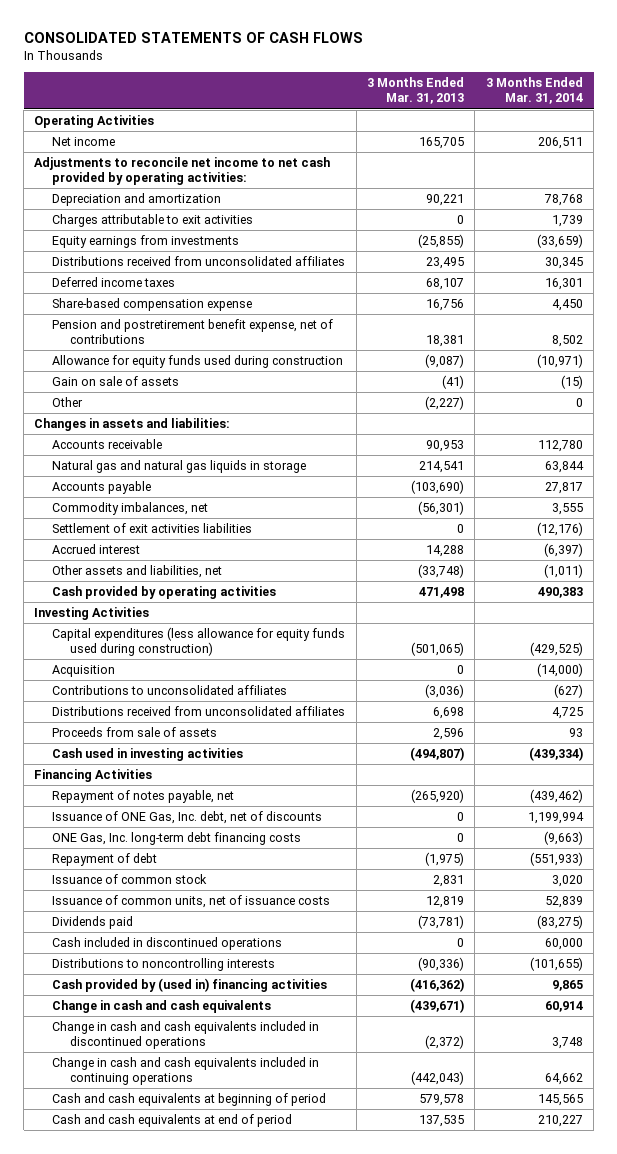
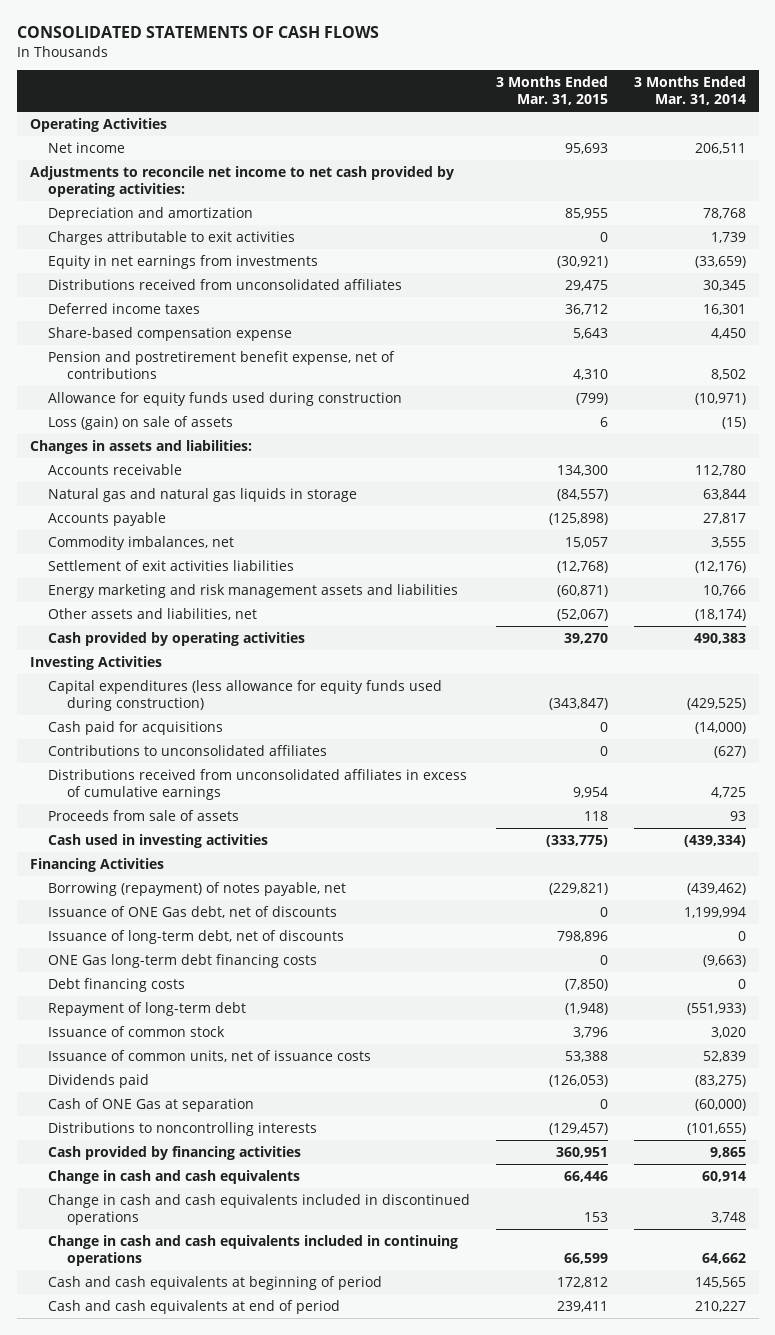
[367,77,465,105] 3 Months Ended Mar. 31, 2013 -> none
none -> [495,76,608,106] 3 Months Ended Mar. 31, 2015
[52,235,240,249] Equity earnings from investments -> [48,255,319,270] Equity in net earnings from investments
[52,397,84,408] Other -> none
[52,376,180,387] Gain on sale of assets -> [48,416,234,431] Loss (gain) on sale of assets
[52,544,141,555] Accrued interest -> none
none -> [48,584,459,599] Energy marketing and risk management assets and liabilities
[543,564,583,579] (1,011) -> [694,609,746,622] (18,174)
[52,665,116,678] Acquisition -> [48,721,224,736] Cash paid for acquisitions
[52,706,346,717] Distributions received from unconsolidated affiliates -> [48,769,468,800] Distributions received from unconsolidated affiliates in excess of cumulative earnings
[52,790,235,804] Repayment of notes payable, net -> [48,882,347,897] Borrowing (repayment) of notes payable, net
none -> [48,906,338,919] Issuance of ONE Gas debt, net of discounts
[52,811,323,825] Issuance of ONE Gas, Inc. debt, net of discounts -> [48,930,345,945] Issuance of long-term debt, net of discounts
[527,812,584,825] 1,199,994 -> [737,931,746,942] 0
none -> [48,954,318,969] ONE Gas long-term debt financing costs
[52,832,302,846] ONE Gas, Inc. long-term debt financing costs -> [48,978,186,993] Debt financing costs
[543,831,583,846] (9,663) -> [737,979,746,990] 0
[52,853,158,867] Repayment of debt -> [48,1002,247,1017] Repayment of long-term debt
[52,937,283,951] Cash included in discontinued operations -> none
none -> [48,1098,255,1113] Cash of ONE Gas at separation
[52,978,328,993] Cash provided by (used in) financing activities -> [48,1146,302,1161] Cash provided by financing activities

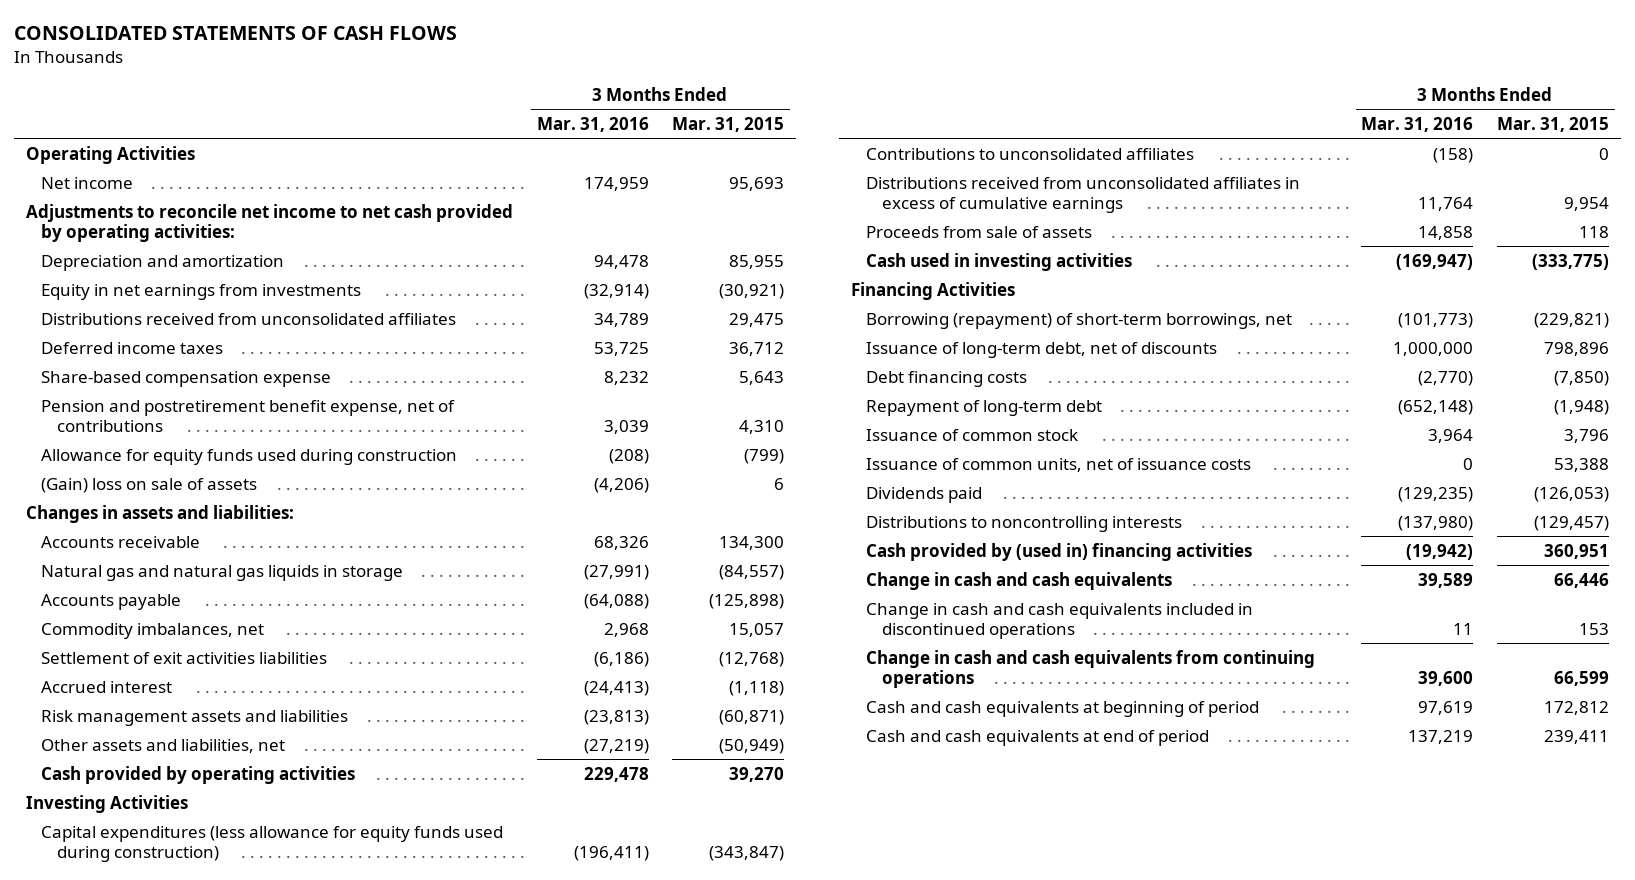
[633,76,746,106] 3 Months Ended Mar. 31, 2014 -> none
none -> [536,116,649,132] Mar. 31, 2016
[48,231,296,246] Charges attributable to exit activities -> none
[48,416,234,431] Loss (gain) on sale of assets -> [41,477,258,493] (Gain) loss on sale of assets
none -> [41,680,173,693] Accrued interest
[48,584,459,599] Energy marketing and risk management assets and liabilities -> [41,709,349,726] Risk management assets and liabilities
[556,609,608,622] (52,067) -> [719,738,785,754] (50,949)
[48,721,224,736] Cash paid for acquisitions -> none
[48,906,338,919] Issuance of ONE Gas debt, net of discounts -> none
[48,882,347,897] Borrowing (repayment) of notes payable, net -> [866,312,1293,329] Borrowing (repayment) of short-term borrowings, net
[48,954,318,969] ONE Gas long-term debt financing costs -> none
[48,1098,255,1113] Cash of ONE Gas at separation -> none
[48,1146,302,1161] Cash provided by financing activities -> [866,542,1253,561] Cash provided by (used in) financing activities
[48,1235,459,1266] Change in cash and cash equivalents included in continuing operations -> [866,649,1316,688] Change in cash and cash equivalents from continuing operations

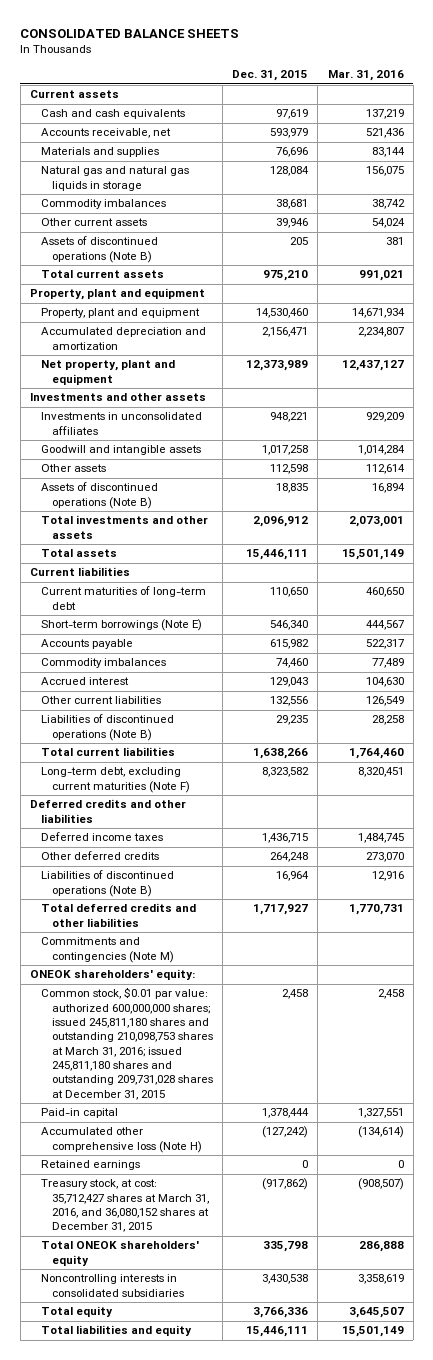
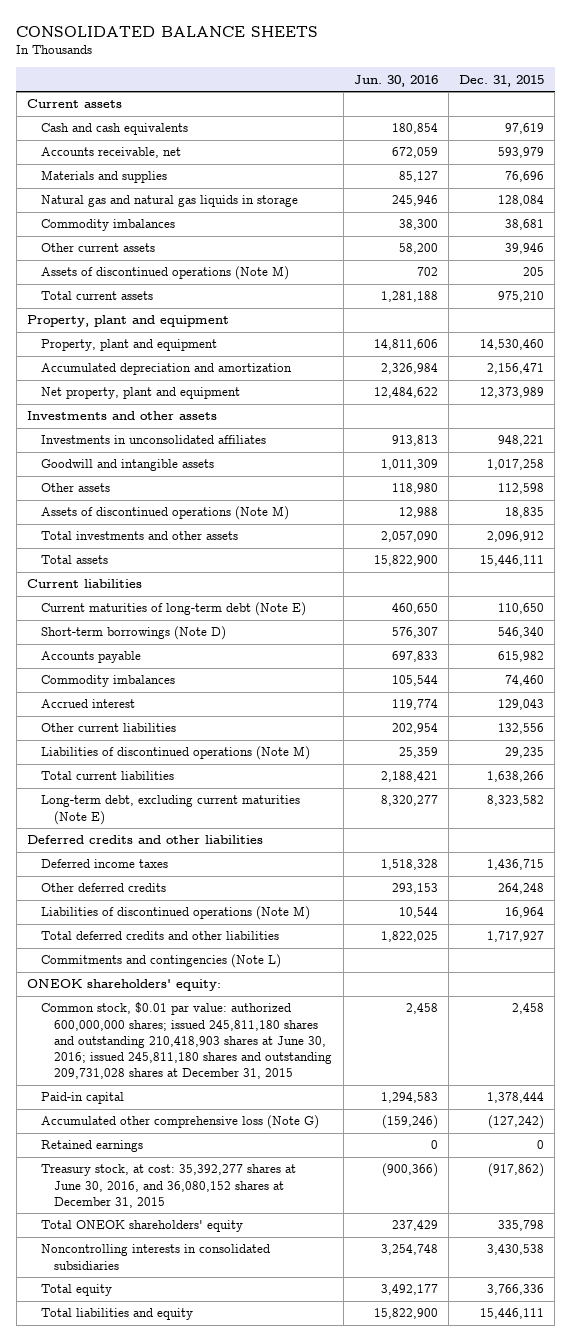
[327,70,404,82] Mar. 31, 2016 -> none
none -> [353,74,438,87] Jun. 30, 2016
[41,236,159,263] Assets of discontinued operations (Note B) -> [40,266,289,281] Assets of discontinued operations (Note M)
[41,482,159,509] Assets of discontinued operations (Note B) -> [40,506,289,521] Assets of discontinued operations (Note M)
[41,586,207,610] Current maturities of long-term debt -> [40,602,306,617] Current maturities of long-term debt (Note E)
[41,619,203,632] Short-term borrowings (Note E) -> [40,626,226,641] Short-term borrowings (Note D)
[41,714,175,741] Liabilities of discontinued operations (Note B) -> [40,746,310,761] Liabilities of discontinued operations (Note M)
[41,767,191,793] Long-term debt, excluding current maturities (Note F) -> [40,795,300,825] Long-term debt, excluding current maturities (Note E)
[41,870,175,897] Liabilities of discontinued operations (Note B) -> [40,906,310,921] Liabilities of discontinued operations (Note M)
[41,937,175,963] Commitments and contingencies (Note M) -> [40,954,281,969] Commitments and contingencies (Note L)
[41,987,214,1100] Common stock, $0.01 par value: authorized 600,000,000 shares; issued 245,811,180 shares and outstanding 210,098,753 shares at March 31, 2016; issued 245,811,180 shares and outstanding 209,731,028 shares at December 31, 2015 -> [40,1002,333,1080] Common stock, $0.01 par value: authorized 600,000,000 shares; issued 245,811,180 shares and outstanding 210,418,903 shares at June 30, 2016; issued 245,811,180 shares and outstanding 209,731,028 shares at December 31, 2015
[41,1127,203,1153] Accumulated other comprehensive loss (Note H) -> [40,1115,319,1130] Accumulated other comprehensive loss (Note G)
[41,1179,210,1233] Treasury stock, at cost: 35,712,427 shares at March 31, 2016, and 36,080,152 shares at December 31, 2015 -> [40,1164,296,1208] Treasury stock, at cost: 35,392,277 shares at June 30, 2016, and 36,080,152 shares at December 31, 2015

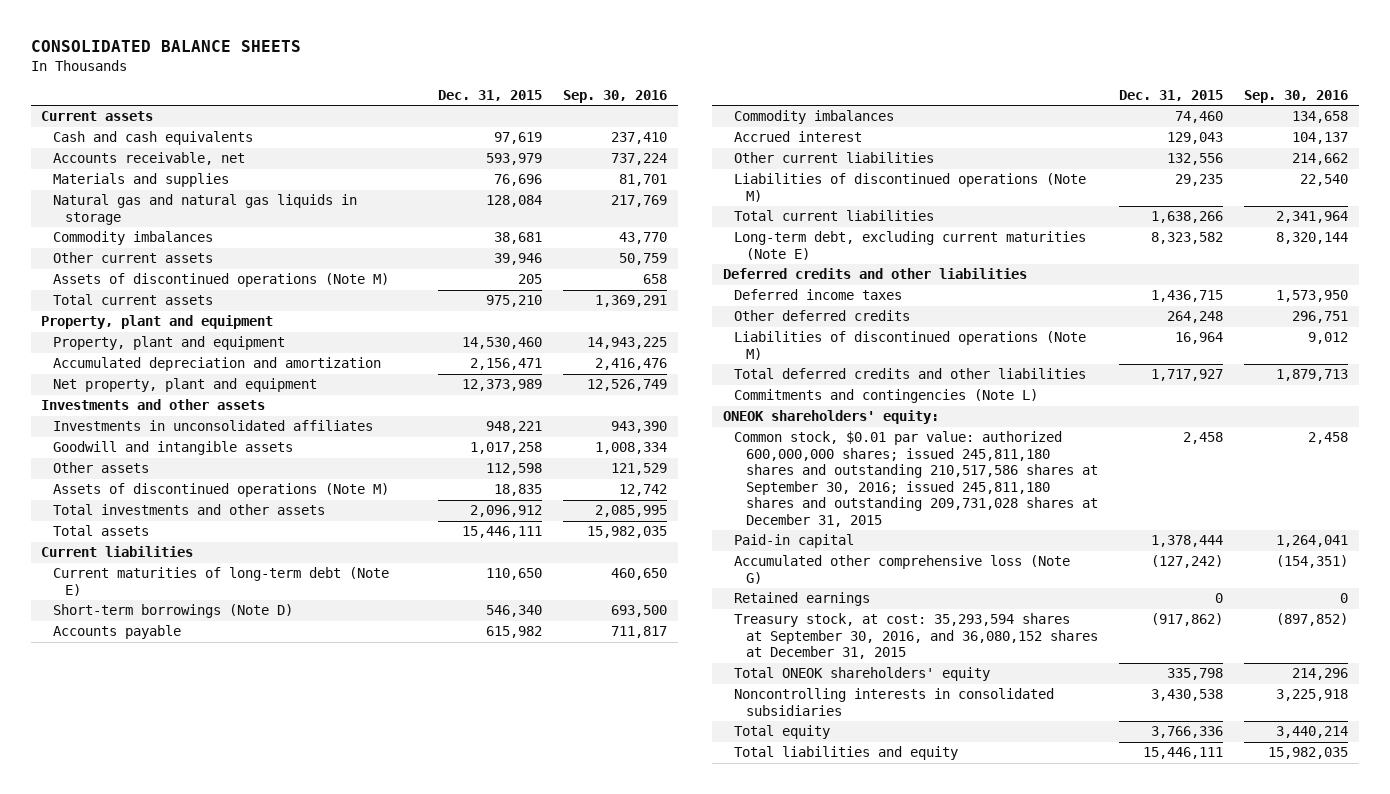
[353,74,438,87] Jun. 30, 2016 -> none
none -> [563,89,668,103] Sep. 30, 2016
[40,1002,333,1080] Common stock, $0.01 par value: authorized 600,000,000 shares; issued 245,811,180 shares and outstanding 210,418,903 shares at June 30, 2016; issued 245,811,180 shares and outstanding 209,731,028 shares at December 31, 2015 -> [734,431,1099,527] Common stock, $0.01 par value: authorized 600,000,000 shares; issued 245,811,180 shares and outstanding 210,517,586 shares at September 30, 2016; issued 245,811,180 shares and outstanding 209,731,028 shares at December 31, 2015
[40,1164,296,1208] Treasury stock, at cost: 35,392,277 shares at June 30, 2016, and 36,080,152 shares at December 31, 2015 -> [734,613,1099,660] Treasury stock, at cost: 35,293,594 shares at September 30, 2016, and 36,080,152 shares at December 31, 2015

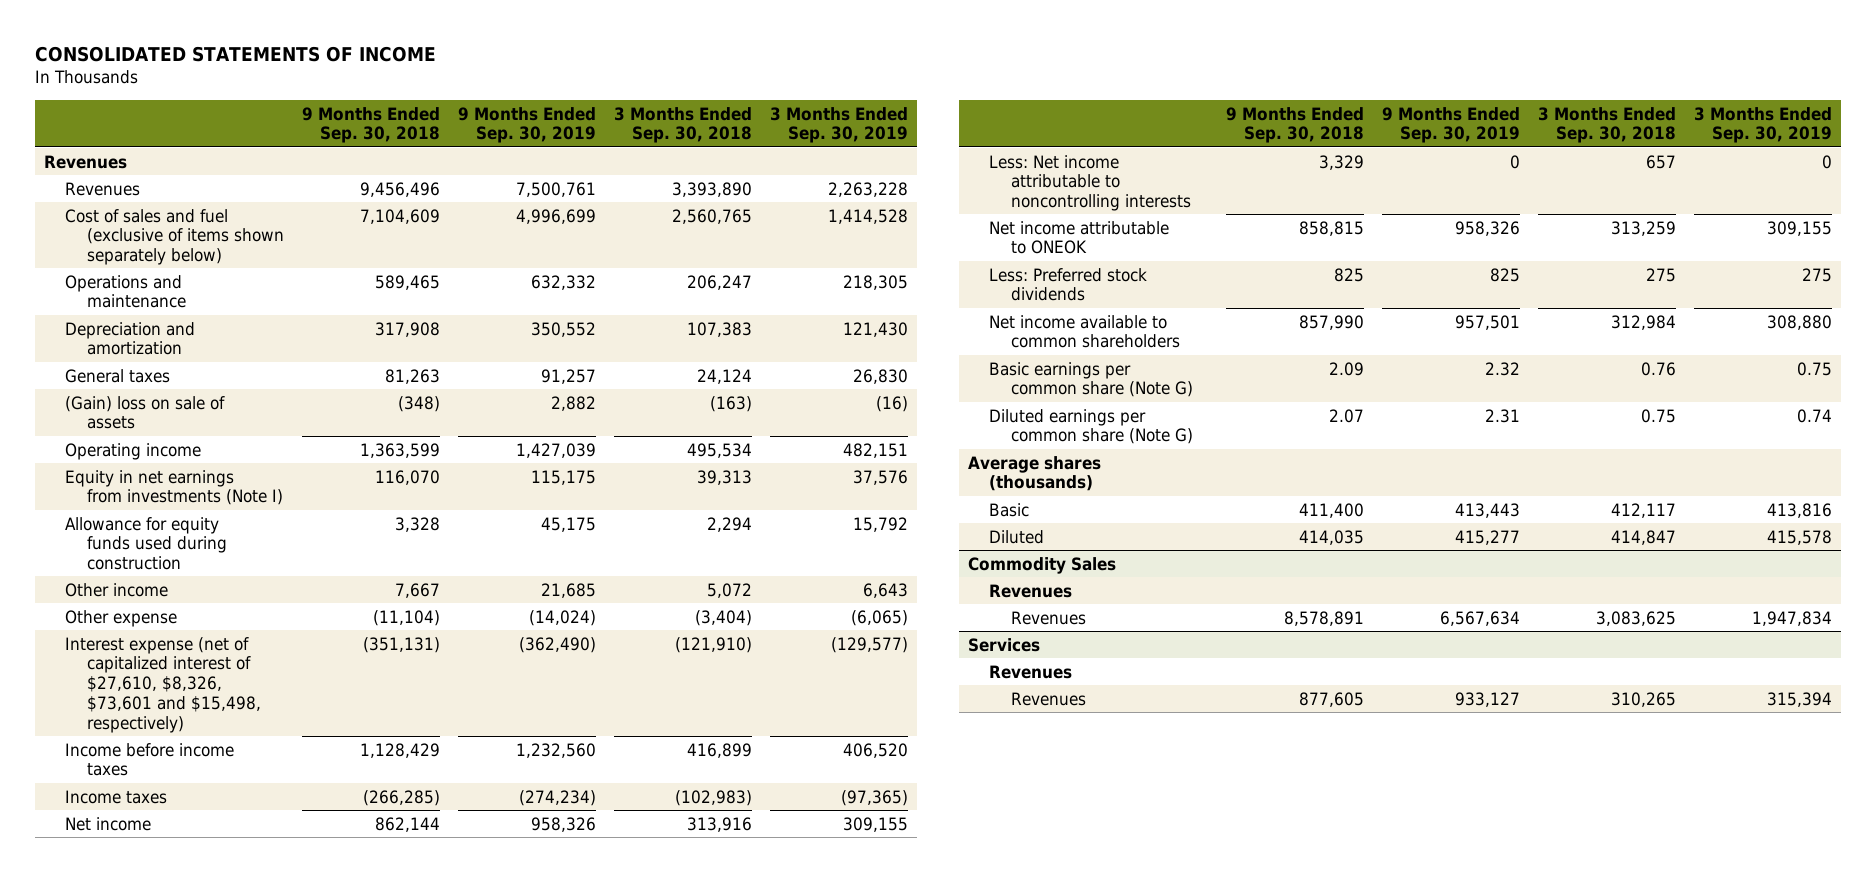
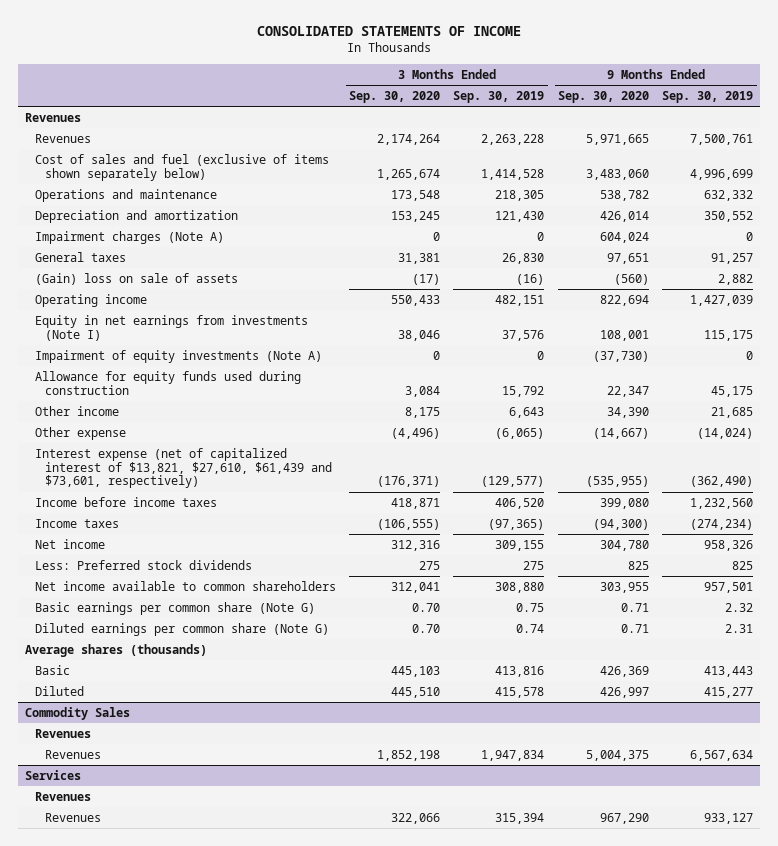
[301,106,440,144] 9 Months Ended Sep. 30, 2018 -> none
[613,106,752,144] 3 Months Ended Sep. 30, 2018 -> none
none -> [349,91,441,104] Sep. 30, 2020
none -> [557,91,649,104] Sep. 30, 2020
none -> [34,230,224,244] Impairment charges (Note A)
none -> [34,349,322,363] Impairment of equity investments (Note A)
[65,636,261,733] Interest expense (net of capitalized interest of $27,610, $8,326, $73,601 and $15,498, respectively) -> [34,447,332,489] Interest expense (net of capitalized interest of $13,821, $27,610, $61,439 and $73,601, respectively)
[989,154,1191,212] Less: Net income attributable to noncontrolling interests -> none
[989,220,1170,255] Net income attributable to ONEOK -> none

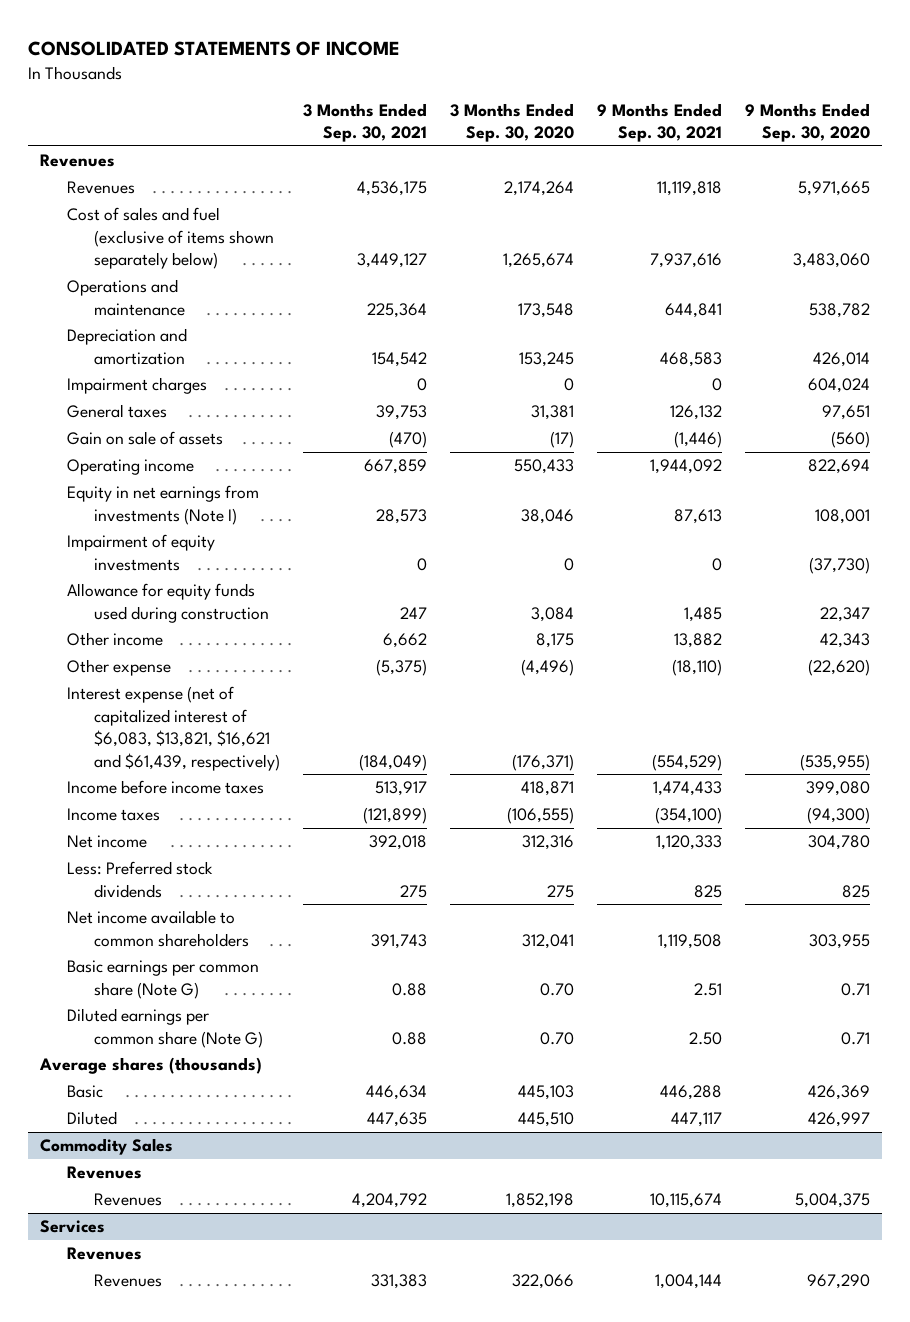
[453,91,545,104] Sep. 30, 2019 -> none
[662,91,754,104] Sep. 30, 2019 -> none
none -> [303,102,428,143] 3 Months Ended Sep. 30, 2021
none -> [597,102,723,143] 9 Months Ended Sep. 30, 2021
[34,230,224,244] Impairment charges (Note A) -> [66,377,207,395] Impairment charges
[34,272,238,285] (Gain) loss on sale of assets -> [66,431,223,446] Gain on sale of assets
[34,349,322,363] Impairment of equity investments (Note A) -> [66,534,215,571] Impairment of equity investments
[606,406,649,418] 34,390 -> [820,633,871,649] 42,343
[592,427,649,439] (14,667) -> [808,659,871,677] (22,620)
[34,447,332,489] Interest expense (net of capitalized interest of $13,821, $27,610, $61,439 and $73,601, respectively) -> [66,686,280,771] Interest expense (net of capitalized interest of $6,083, $13,821, $16,621 and $61,439, respectively)

